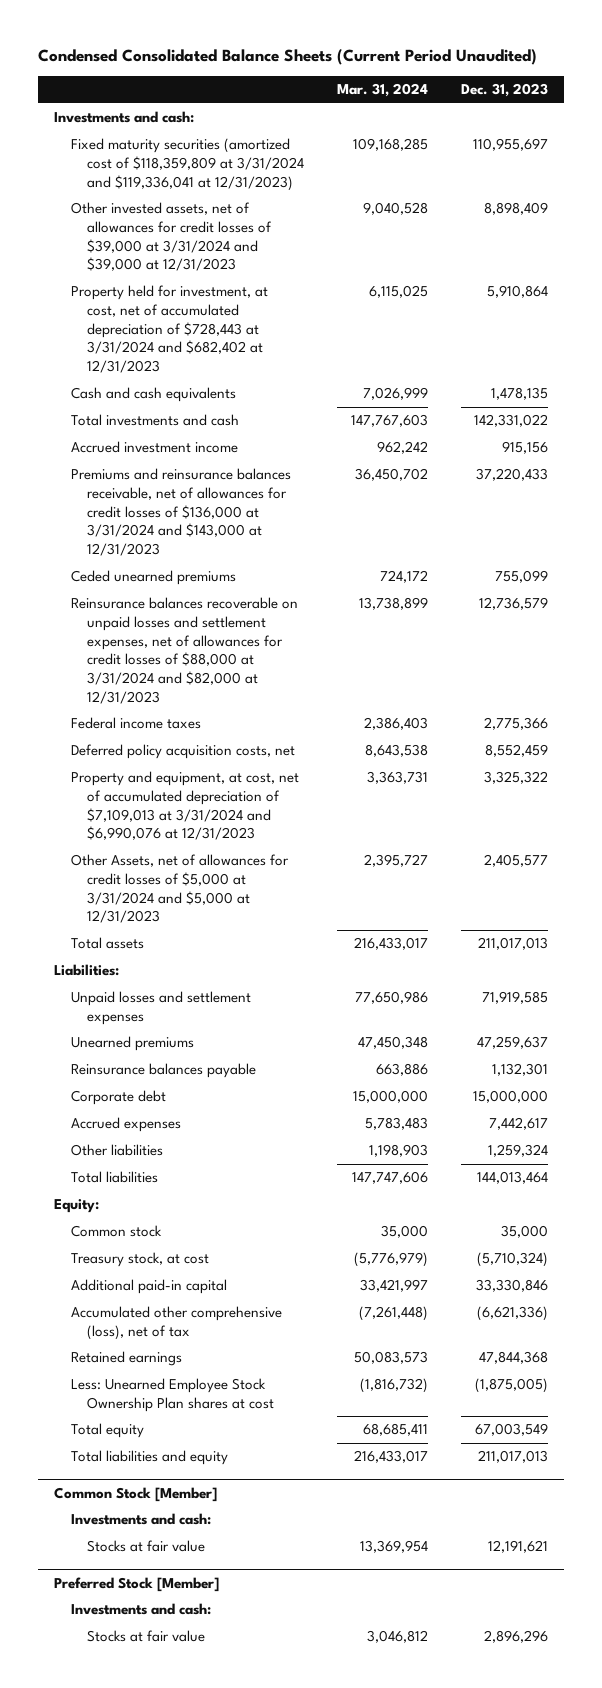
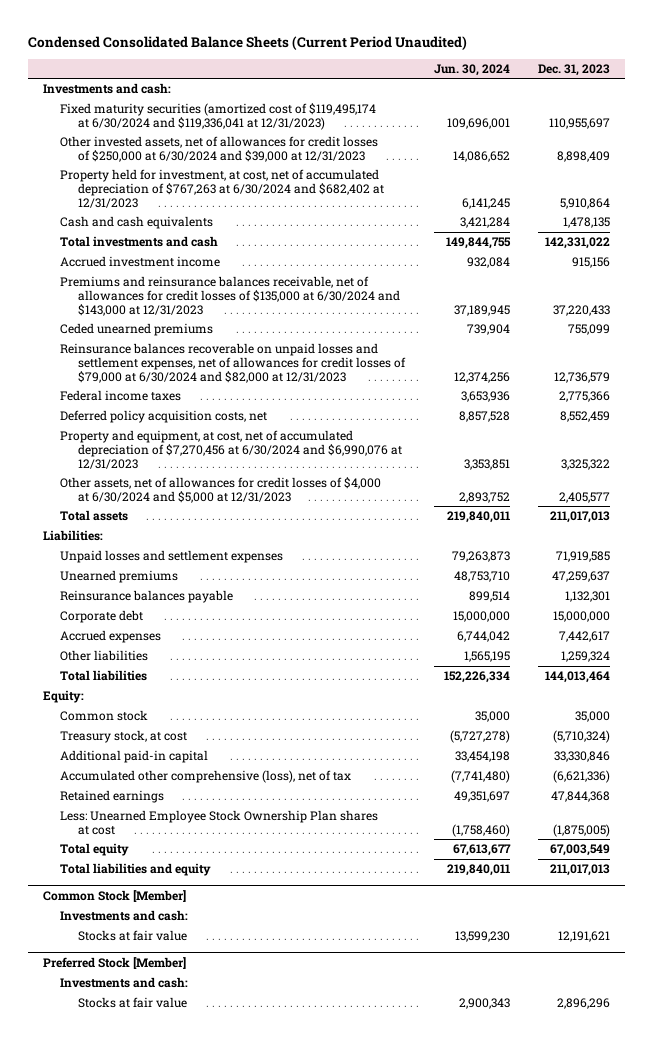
[336,83,428,98] Mar. 31, 2024 -> none
none -> [433,63,510,76] Jun. 30, 2024
[70,138,304,191] Fixed maturity securities (amortized cost of $118,359,809 at 3/31/2024 and $119,336,041 at 12/31/2023) -> [60,103,377,130] Fixed maturity securities (amortized cost of $119,495,174 at 6/30/2024 and $119,336,041 at 12/31/2023)
[70,202,272,272] Other invested assets, net of allowances for credit losses of $39,000 at 3/31/2024 and $39,000 at 12/31/2023 -> [60,136,379,162] Other invested assets, net of allowances for credit losses of $250,000 at 6/30/2024 and $39,000 at 12/31/2023
[70,285,268,374] Property held for investment, at cost, net of accumulated depreciation of $728,443 at 3/31/2024 and $682,402 at 12/31/2023 -> [60,169,384,208] Property held for investment, at cost, net of accumulated depreciation of $767,263 at 6/30/2024 and $682,402 at 12/31/2023
[70,468,291,557] Premiums and reinsurance balances receivable, net of allowances for credit losses of $136,000 at 3/31/2024 and $143,000 at 12/31/2023 -> [60,276,400,316] Premiums and reinsurance balances receivable, net of allowances for credit losses of $135,000 at 6/30/2024 and $143,000 at 12/31/2023
[70,597,298,704] Reinsurance balances recoverable on unpaid losses and settlement expenses, net of allowances for credit losses of $88,000 at 3/31/2024 and $82,000 at 12/31/2023 -> [60,343,406,383] Reinsurance balances recoverable on unpaid losses and settlement expenses, net of allowances for credit losses of $79,000 at 6/30/2024 and $82,000 at 12/31/2023
[70,771,299,841] Property and equipment, at cost, net of accumulated depreciation of $7,109,013 at 3/31/2024 and $6,990,076 at 12/31/2023 -> [60,430,402,469] Property and equipment, at cost, net of accumulated depreciation of $7,270,456 at 6/30/2024 and $6,990,076 at 12/31/2023
[70,854,289,924] Other Assets, net of allowances for credit losses of $5,000 at 3/31/2024 and $5,000 at 12/31/2023 -> [60,477,382,503] Other assets, net of allowances for credit losses of $4,000 at 6/30/2024 and $5,000 at 12/31/2023

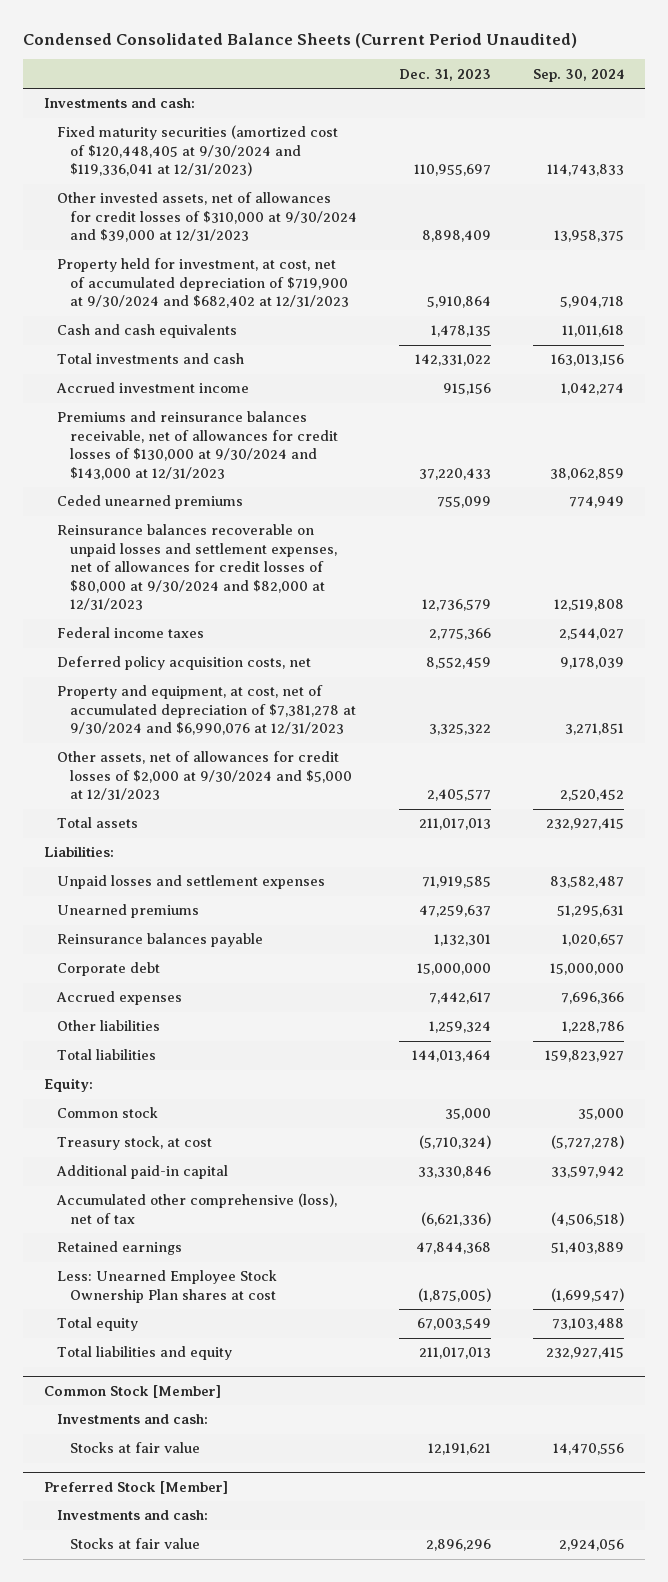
[433,63,510,76] Jun. 30, 2024 -> none
none -> [532,68,624,82] Sep. 30, 2024
[60,103,377,130] Fixed maturity securities (amortized cost of $119,495,174 at 6/30/2024 and $119,336,041 at 12/31/2023) -> [57,125,339,177] Fixed maturity securities (amortized cost of $120,448,405 at 9/30/2024 and $119,336,041 at 12/31/2023)
[60,136,379,162] Other invested assets, net of allowances for credit losses of $250,000 at 6/30/2024 and $39,000 at 12/31/2023 -> [57,192,358,243] Other invested assets, net of allowances for credit losses of $310,000 at 9/30/2024 and $39,000 at 12/31/2023
[60,169,384,208] Property held for investment, at cost, net of accumulated depreciation of $767,263 at 6/30/2024 and $682,402 at 12/31/2023 -> [57,258,350,309] Property held for investment, at cost, net of accumulated depreciation of $719,900 at 9/30/2024 and $682,402 at 12/31/2023
[60,276,400,316] Premiums and reinsurance balances receivable, net of allowances for credit losses of $135,000 at 6/30/2024 and $143,000 at 12/31/2023 -> [57,411,339,480] Premiums and reinsurance balances receivable, net of allowances for credit losses of $130,000 at 9/30/2024 and $143,000 at 12/31/2023
[60,343,406,383] Reinsurance balances recoverable on unpaid losses and settlement expenses, net of allowances for credit losses of $79,000 at 6/30/2024 and $82,000 at 12/31/2023 -> [57,524,338,611] Reinsurance balances recoverable on unpaid losses and settlement expenses, net of allowances for credit losses of $80,000 at 9/30/2024 and $82,000 at 12/31/2023
[60,430,402,469] Property and equipment, at cost, net of accumulated depreciation of $7,270,456 at 6/30/2024 and $6,990,076 at 12/31/2023 -> [57,685,357,736] Property and equipment, at cost, net of accumulated depreciation of $7,381,278 at 9/30/2024 and $6,990,076 at 12/31/2023
[60,477,382,503] Other assets, net of allowances for credit losses of $4,000 at 6/30/2024 and $5,000 at 12/31/2023 -> [57,751,353,801] Other assets, net of allowances for credit losses of $2,000 at 9/30/2024 and $5,000 at 12/31/2023

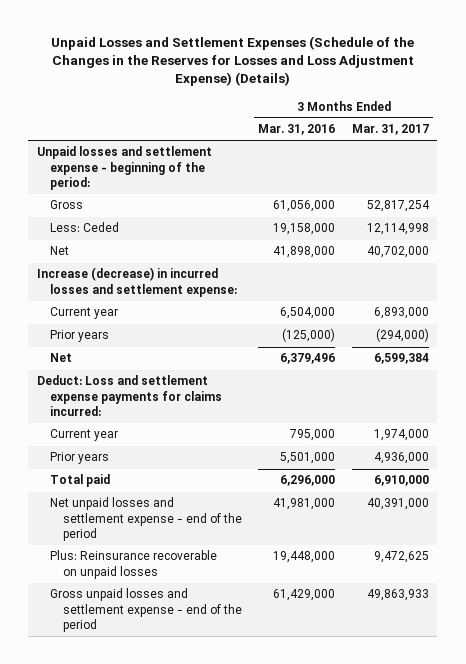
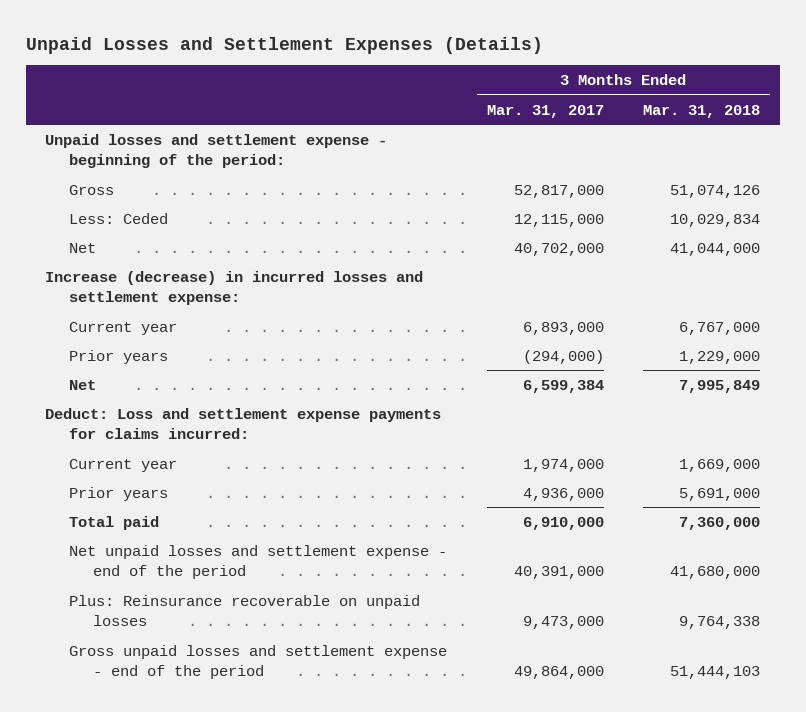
[50,35,414,87] Unpaid Losses and Settlement Expenses (Schedule of the Changes in the Reserves for Losses and Loss Adjustment Expense) (Details) -> [25,36,543,54] Unpaid Losses and Settlement Expenses (Details)
[258,124,336,136] Mar. 31, 2016 -> none
none -> [643,104,761,118] Mar. 31, 2018
[366,200,430,213] 52,817,254 -> [513,184,604,198] 52,817,000
[366,223,429,236] 12,114,998 -> [513,213,604,227] 12,115,000
[373,551,429,564] 9,472,625 -> [522,615,604,629] 9,473,000
[366,589,429,602] 49,863,933 -> [513,665,604,679] 49,864,000

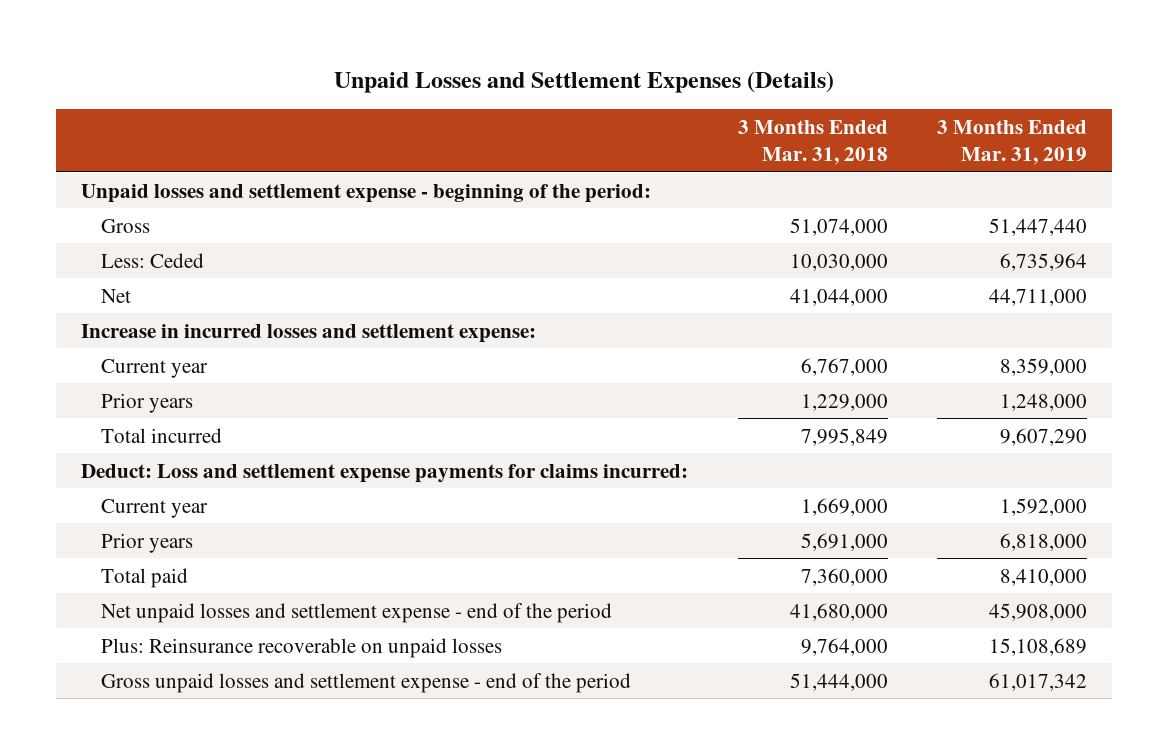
[486,104,604,118] Mar. 31, 2017 -> none
none -> [937,119,1088,166] 3 Months Ended Mar. 31, 2019
[670,184,761,198] 51,074,126 -> [789,217,888,236] 51,074,000
[670,213,761,227] 10,029,834 -> [789,253,888,271] 10,030,000
[45,270,424,305] Increase (decrease) in incurred losses and settlement expense: -> [80,323,536,343] Increase in incurred losses and settlement expense:
[69,379,97,390] Net -> [100,427,222,443] Total incurred
[679,615,761,629] 9,764,338 -> [800,637,888,656] 9,764,000
[670,665,761,679] 51,444,103 -> [789,672,888,691] 51,444,000

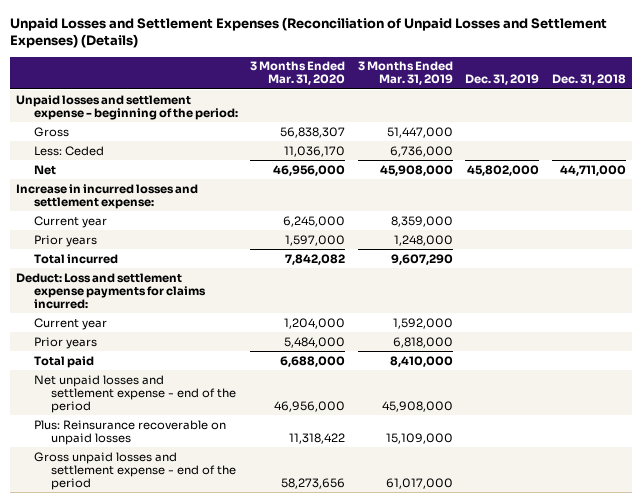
[334,71,835,94] Unpaid Losses and Settlement Expenses (Details) -> [9,16,607,49] Unpaid Losses and Settlement Expenses (Reconciliation of Unpaid Losses and Settlement Expenses) (Details)
[737,119,888,166] 3 Months Ended Mar. 31, 2018 -> none
none -> [250,61,346,86] 3 Months Ended Mar. 31, 2020
none -> [465,74,540,86] Dec. 31, 2019
none -> [551,74,626,86] Dec. 31, 2018
[989,217,1088,236] 51,447,440 -> [386,126,453,138] 51,447,000
[1000,252,1088,271] 6,735,964 -> [389,145,453,157] 6,736,000
[989,288,1088,306] 44,711,000 -> [379,164,453,176] 45,908,000
[989,637,1088,656] 15,108,689 -> [385,432,453,444] 15,109,000
[989,672,1088,691] 61,017,342 -> [385,477,453,489] 61,017,000

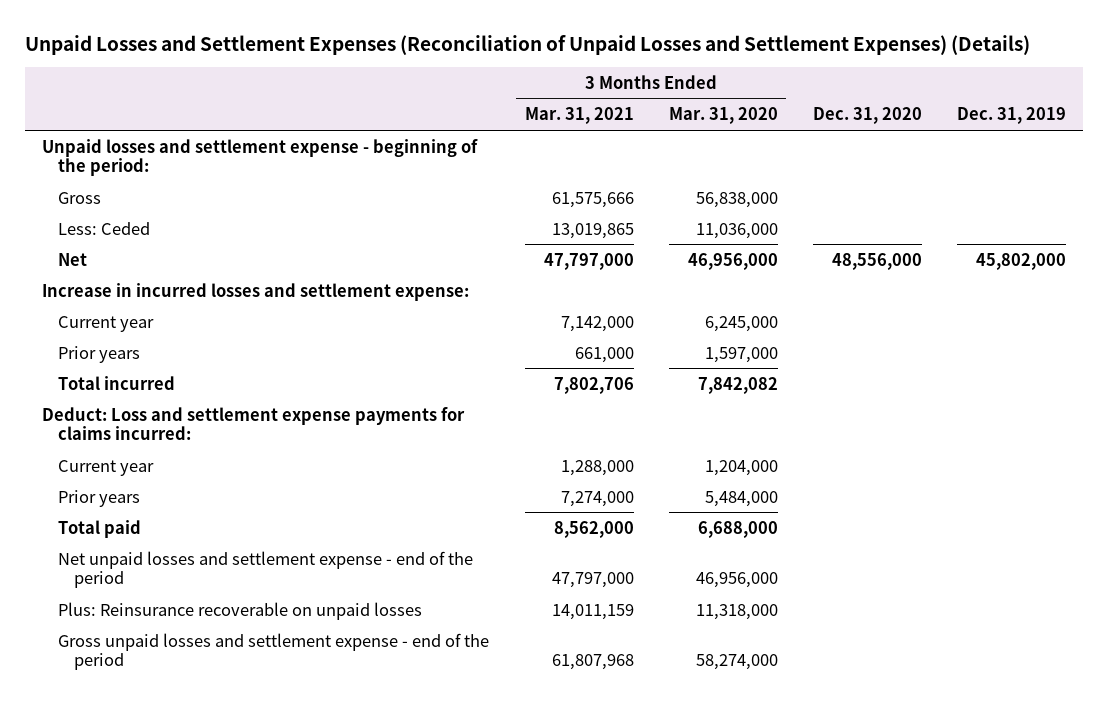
[357,61,453,86] 3 Months Ended Mar. 31, 2019 -> none
[551,74,626,86] Dec. 31, 2018 -> none
none -> [524,107,634,125] Mar. 31, 2021
none -> [812,107,922,125] Dec. 31, 2020
[280,126,346,138] 56,838,307 -> [695,191,778,208] 56,838,000
[284,145,346,157] 11,036,170 -> [695,222,778,239] 11,036,000
[289,432,346,444] 11,318,422 -> [695,603,778,620] 11,318,000
[281,477,346,489] 58,273,656 -> [695,654,778,671] 58,274,000

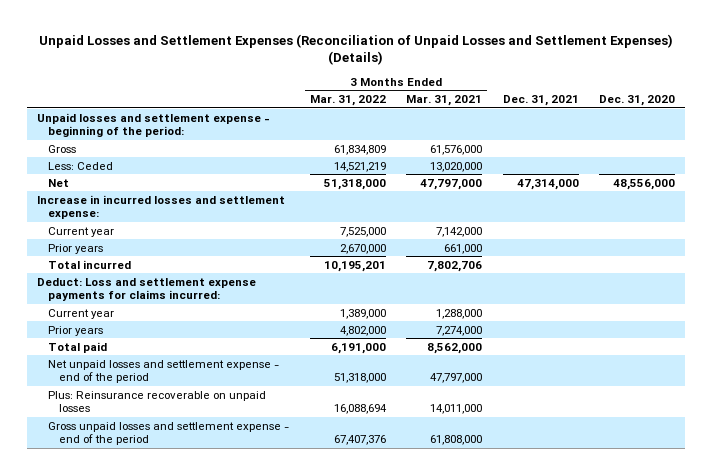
[668,107,778,125] Mar. 31, 2020 -> none
[956,107,1066,125] Dec. 31, 2019 -> none
none -> [309,95,386,107] Mar. 31, 2022
none -> [502,95,579,107] Dec. 31, 2021
[551,191,634,208] 61,575,666 -> [430,144,483,155] 61,576,000
[551,222,634,239] 13,019,865 -> [430,161,483,172] 13,020,000
[551,603,634,620] 14,011,159 -> [430,404,483,415] 14,011,000
[551,654,634,671] 61,807,968 -> [430,435,483,446] 61,808,000

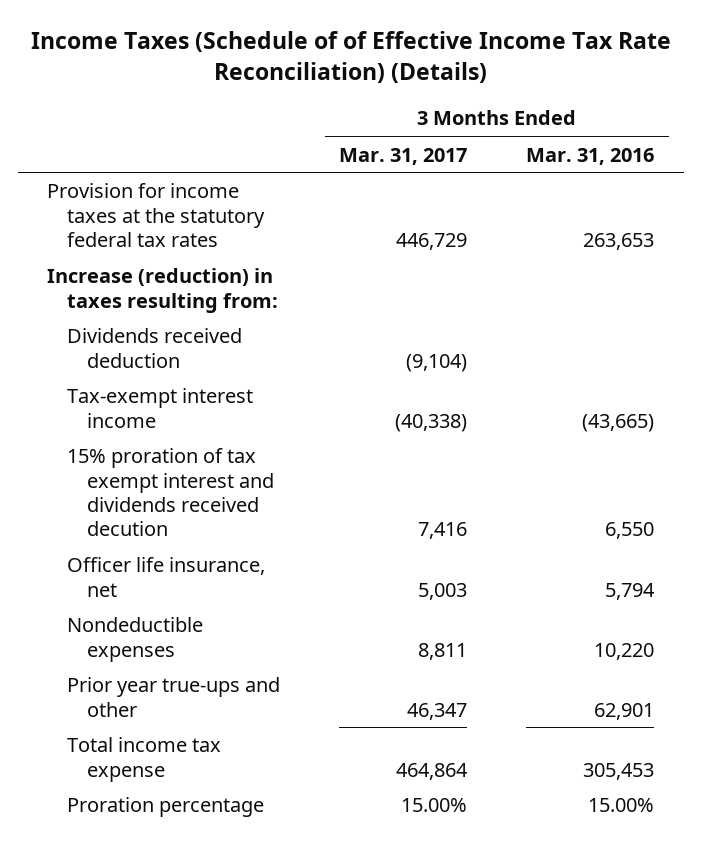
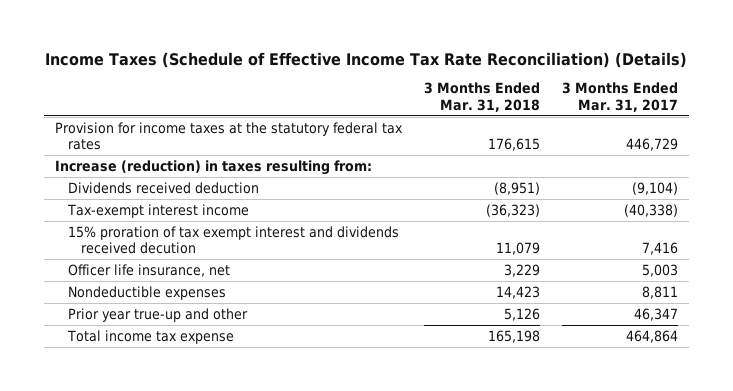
[30,30,671,84] Income Taxes (Schedule of of Effective Income Tax Rate Reconciliation) (Details) -> [45,51,688,68] Income Taxes (Schedule of Effective Income Tax Rate Reconciliation) (Details)
[526,147,655,165] Mar. 31, 2016 -> none
none -> [423,82,540,112] 3 Months Ended Mar. 31, 2018
[67,677,281,717] Prior year true-ups and other -> [67,307,248,322] Prior year true-up and other
[67,797,265,818] Proration percentage -> none

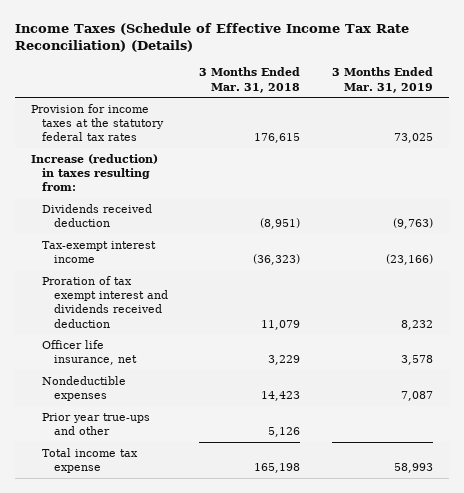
[561,82,678,112] 3 Months Ended Mar. 31, 2017 -> none
none -> [332,67,434,93] 3 Months Ended Mar. 31, 2019
[67,225,399,254] 15% proration of tax exempt interest and dividends received decution -> [42,276,168,328] Proration of tax exempt interest and dividends received deduction
[67,307,248,322] Prior year true-up and other -> [42,413,151,436] Prior year true-ups and other

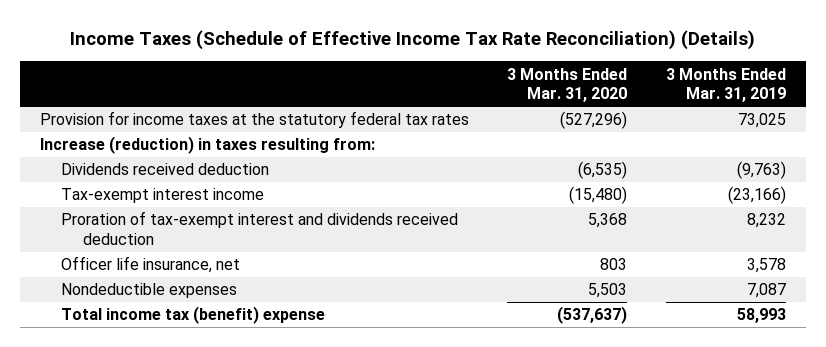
[199,67,301,93] 3 Months Ended Mar. 31, 2018 -> none
none -> [507,67,628,103] 3 Months Ended Mar. 31, 2020
[42,276,168,328] Proration of tax exempt interest and dividends received deduction -> [61,211,459,246] Proration of tax-exempt interest and dividends received deduction
[42,413,151,436] Prior year true-ups and other -> none
[42,448,139,474] Total income tax expense -> [61,306,326,325] Total income tax (benefit) expense

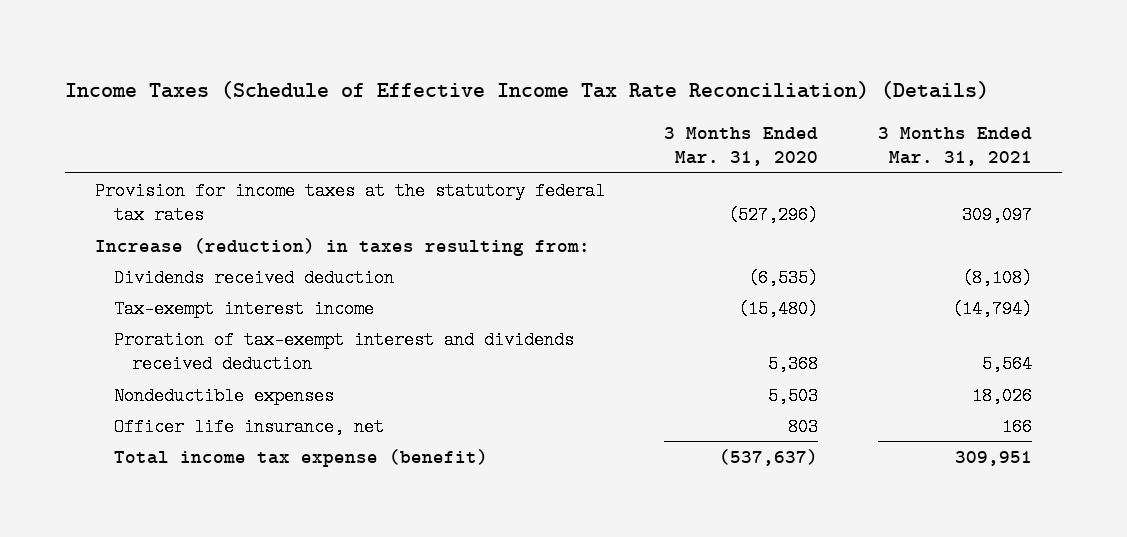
[666,67,787,103] 3 Months Ended Mar. 31, 2019 -> none
none -> [877,126,1032,167] 3 Months Ended Mar. 31, 2021
[61,256,241,274] Officer life insurance, net -> [113,417,384,436] Officer life insurance, net
[61,306,326,325] Total income tax (benefit) expense -> [113,448,488,467] Total income tax expense (benefit)

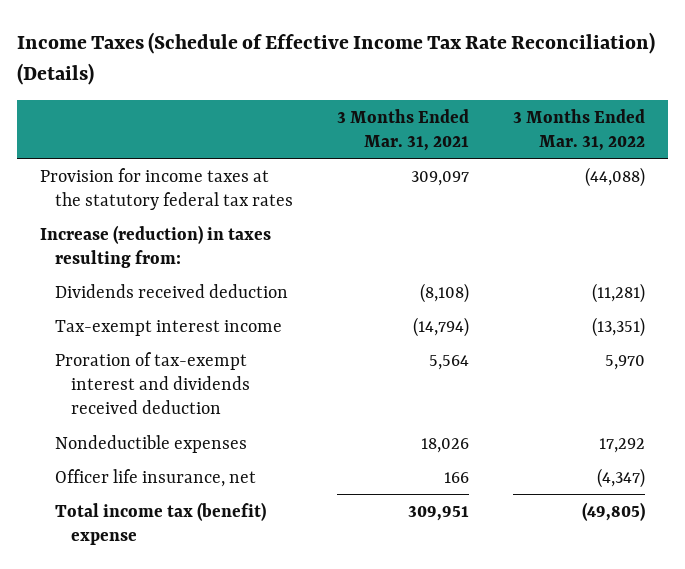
[664,126,819,167] 3 Months Ended Mar. 31, 2020 -> none
none -> [513,108,646,152] 3 Months Ended Mar. 31, 2022
[113,448,488,467] Total income tax expense (benefit) -> [55,501,267,546] Total income tax (benefit) expense

